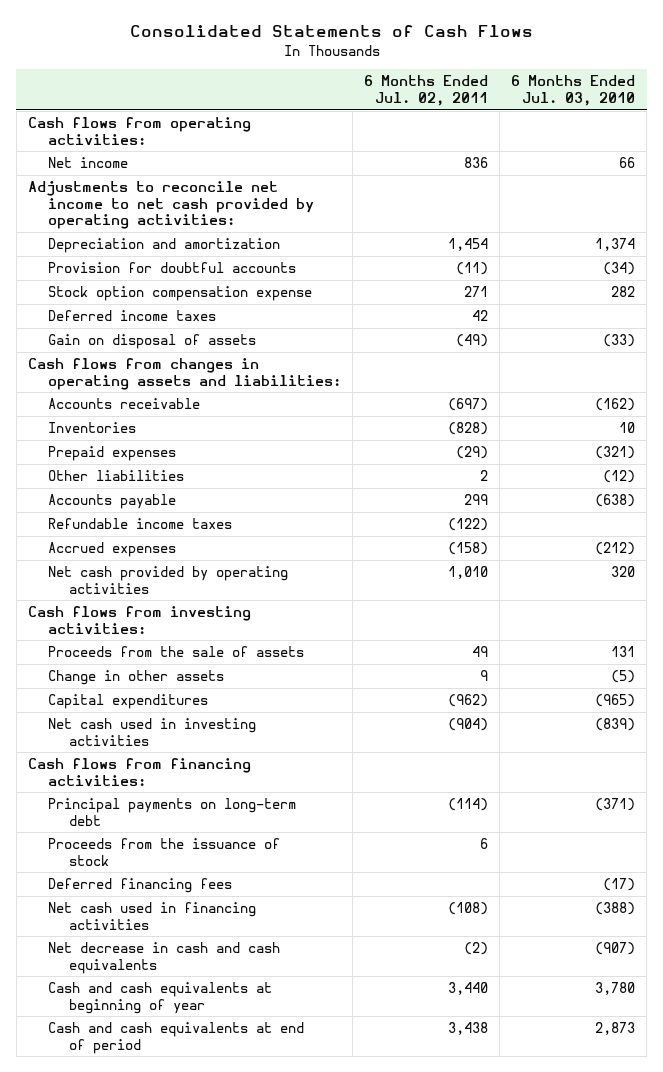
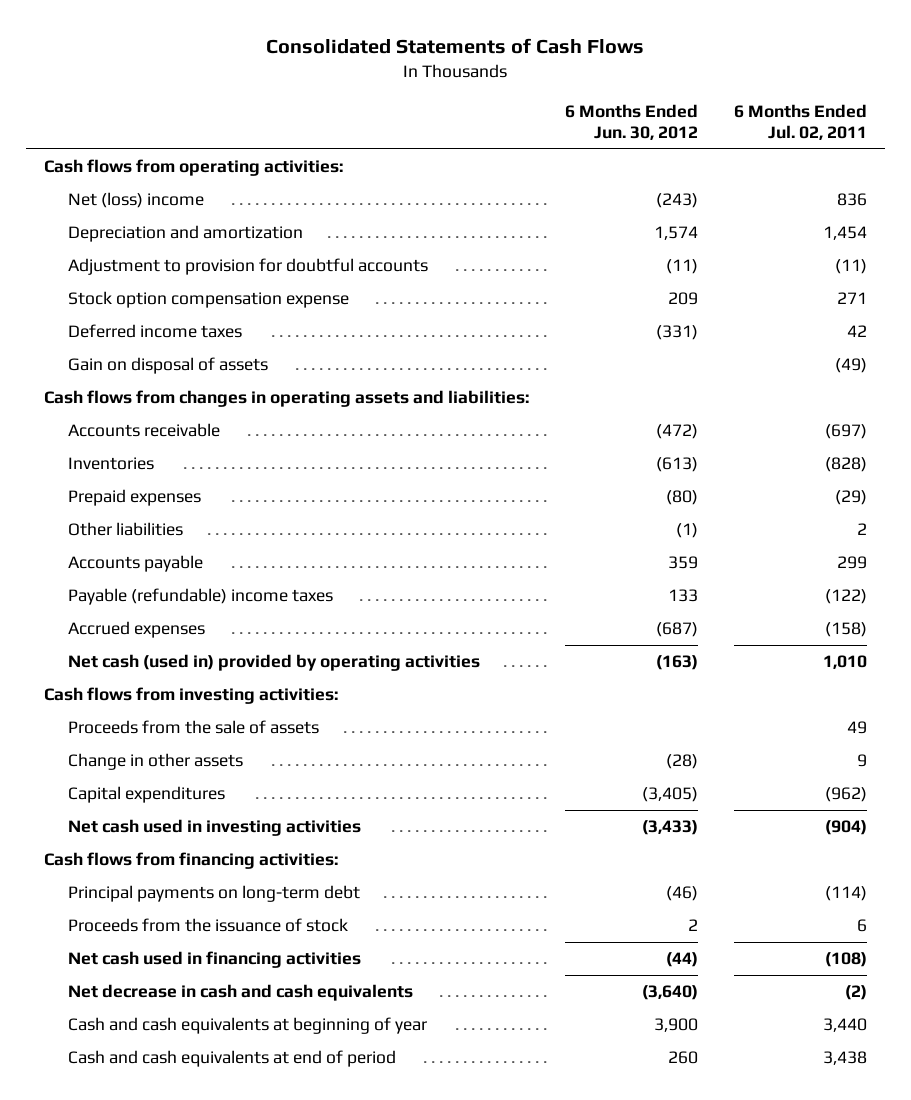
[511,75,636,107] 6 Months Ended Jul. 03, 2010 -> none
none -> [564,104,698,141] 6 Months Ended Jun. 30, 2012
[27,181,315,230] Adjustments to reconcile net income to net cash provided by operating activities: -> none
[48,157,129,169] Net income -> [68,192,205,209] Net (loss) income
[48,262,297,274] Provision for doubtful accounts -> [68,258,429,276] Adjustment to provision for doubtful accounts
[48,518,233,530] Refundable income taxes -> [68,588,334,606] Payable (refundable) income taxes
[48,566,289,594] Net cash provided by operating activities -> [68,654,481,672] Net cash (used in) provided by operating activities
[48,878,233,894] Deferred financing fees -> none

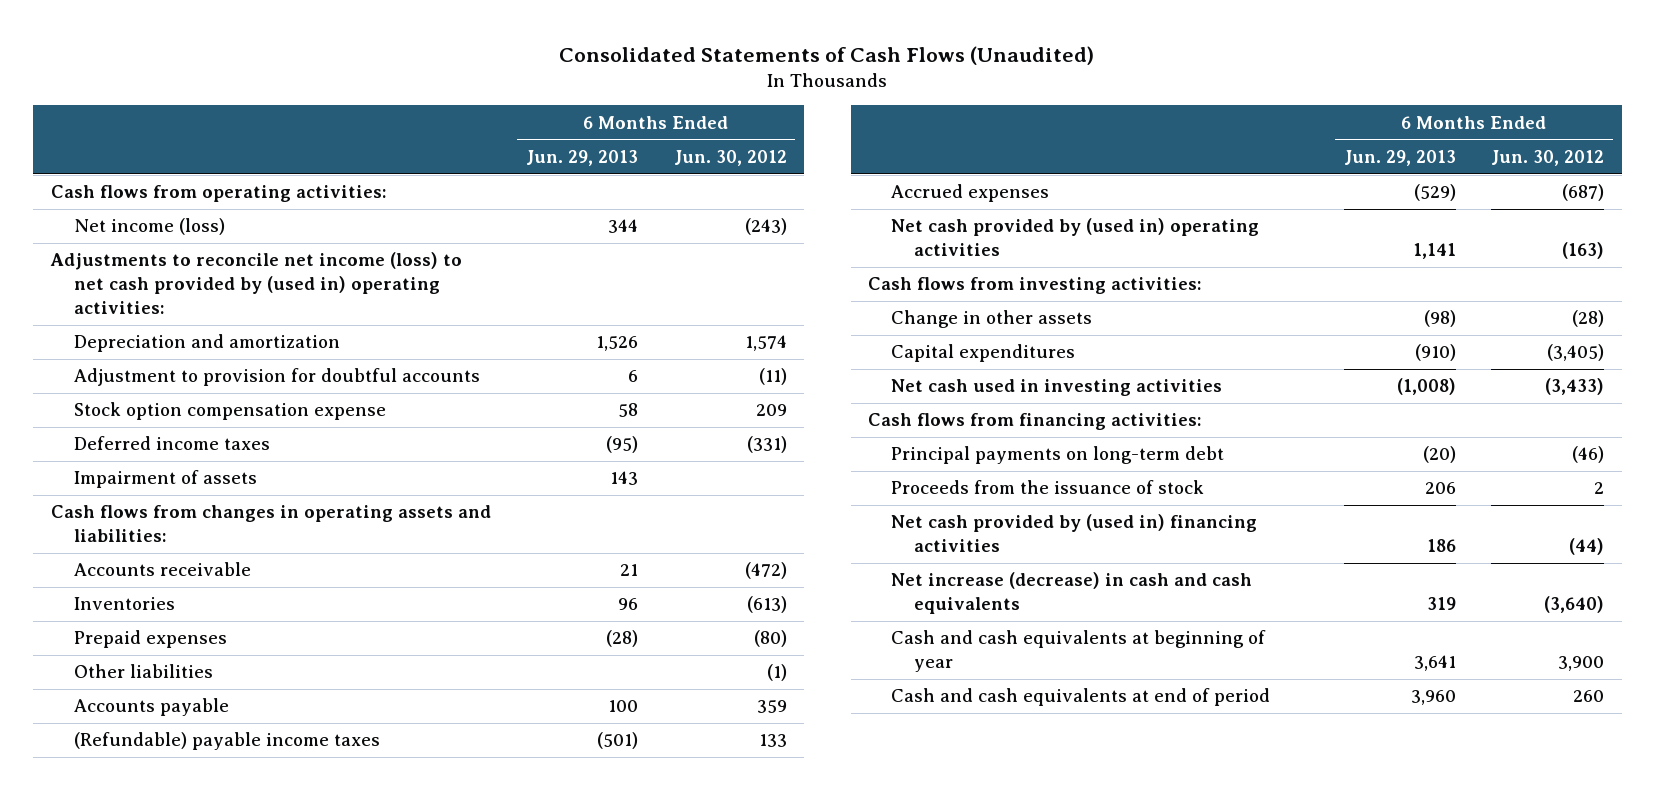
[266,38,645,55] Consolidated Statements of Cash Flows -> [559,45,1095,65] Consolidated Statements of Cash Flows (Unaudited)
[733,104,867,141] 6 Months Ended Jul. 02, 2011 -> none
none -> [526,150,639,167] Jun. 29, 2013
[68,192,205,209] Net (loss) income -> [73,218,225,236] Net income (loss)
none -> [49,252,462,315] Adjustments to reconcile net income (loss) to net cash provided by (used in) operating activities:
[68,357,269,375] Gain on disposal of assets -> none
none -> [73,470,257,489] Impairment of assets
[68,588,334,606] Payable (refundable) income taxes -> [73,732,380,751] (Refundable) payable income taxes
[68,654,481,672] Net cash (used in) provided by operating activities -> [891,218,1260,257] Net cash provided by (used in) operating activities
[68,720,320,735] Proceeds from the sale of assets -> none
[68,951,362,969] Net cash used in financing activities -> [891,514,1258,553] Net cash provided by (used in) financing activities
[68,984,414,1002] Net decrease in cash and cash equivalents -> [891,572,1253,615] Net increase (decrease) in cash and cash equivalents

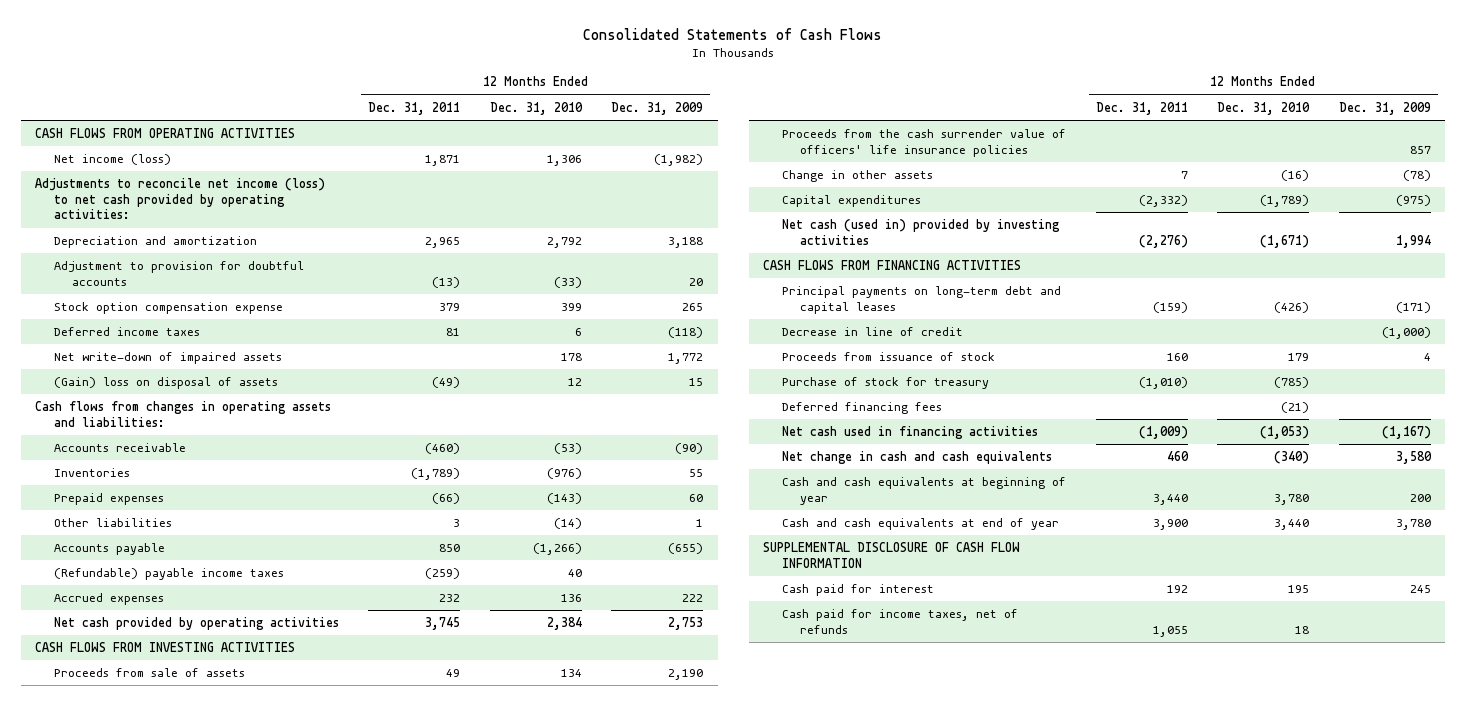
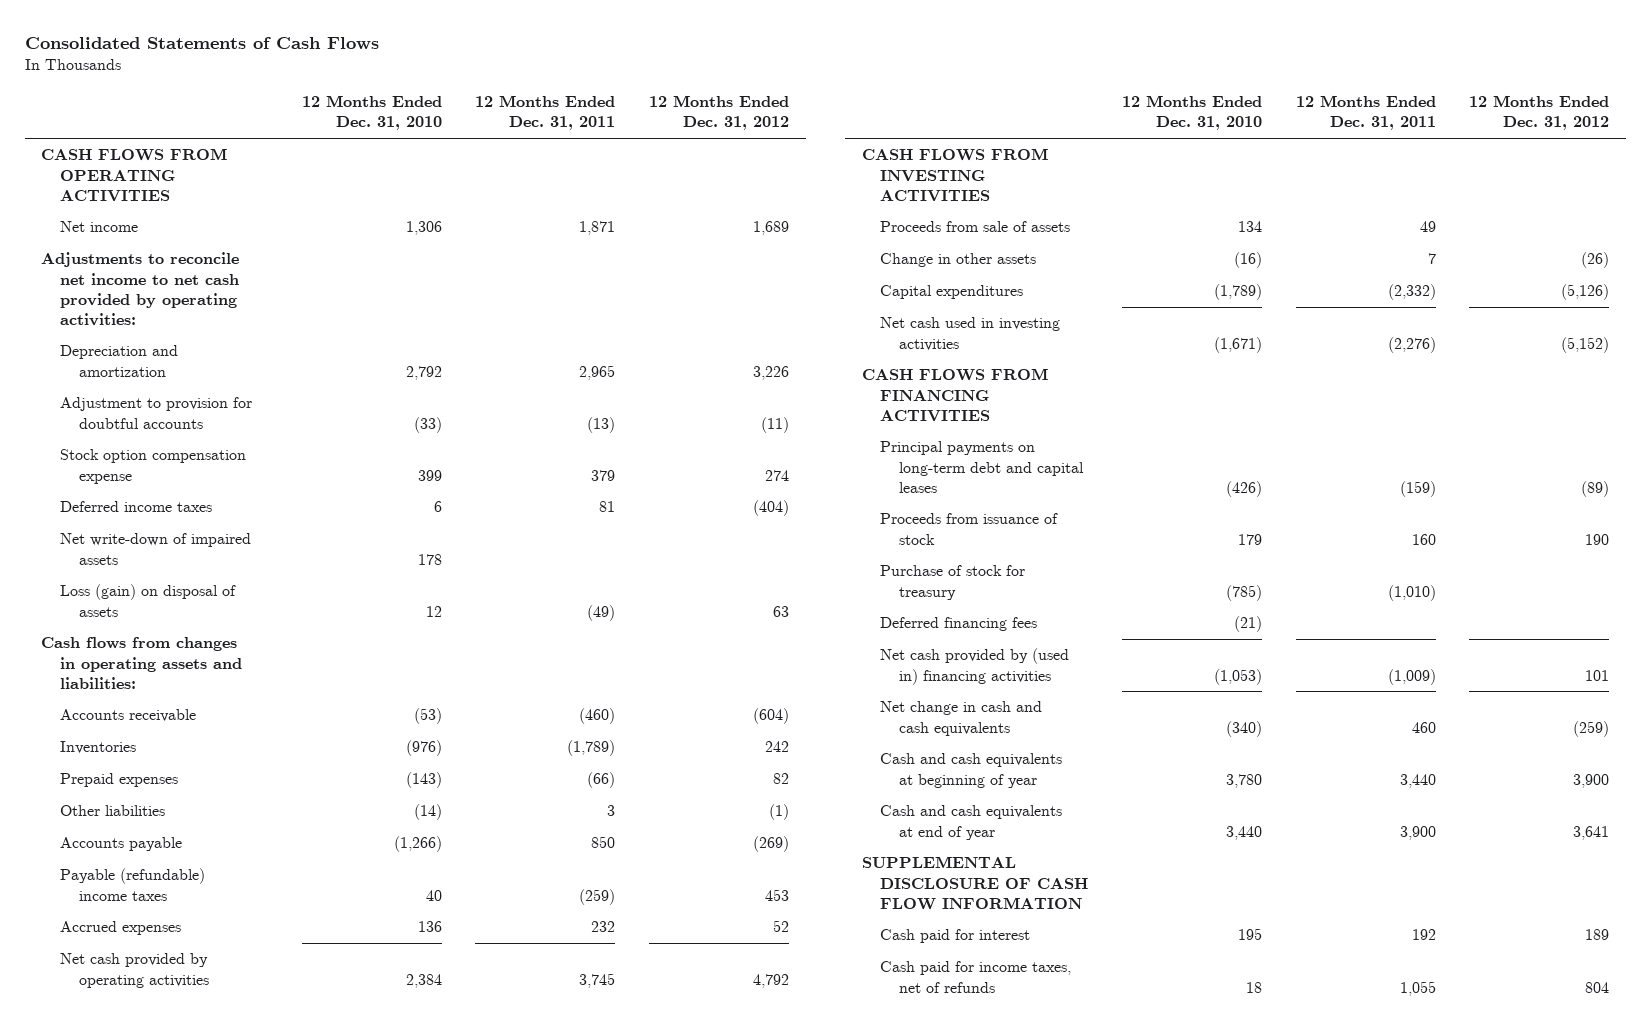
[610,101,703,115] Dec. 31, 2009 -> none
none -> [648,95,789,131] 12 Months Ended Dec. 31, 2012
[53,153,171,165] Net income (loss) -> [59,221,138,233] Net income
[35,177,326,220] Adjustments to reconcile net income (loss) to net cash provided by operating activities: -> [41,252,240,326] Adjustments to reconcile net income to net cash provided by operating activities:
[53,376,278,389] (Gain) loss on disposal of assets -> [59,584,236,617] Loss (gain) on disposal of assets
[53,567,284,580] (Refundable) payable income taxes -> [59,868,205,901] Payable (refundable) income taxes
[781,128,1066,157] Proceeds from the cash surrender value of officers' life insurance policies -> none
[781,218,1060,245] Net cash (used in) provided by investing activities -> [880,317,1061,351] Net cash used in investing activities
[781,326,963,336] Decrease in line of credit -> none
[781,425,1038,439] Net cash used in financing activities -> [880,648,1070,685] Net cash provided by (used in) financing activities

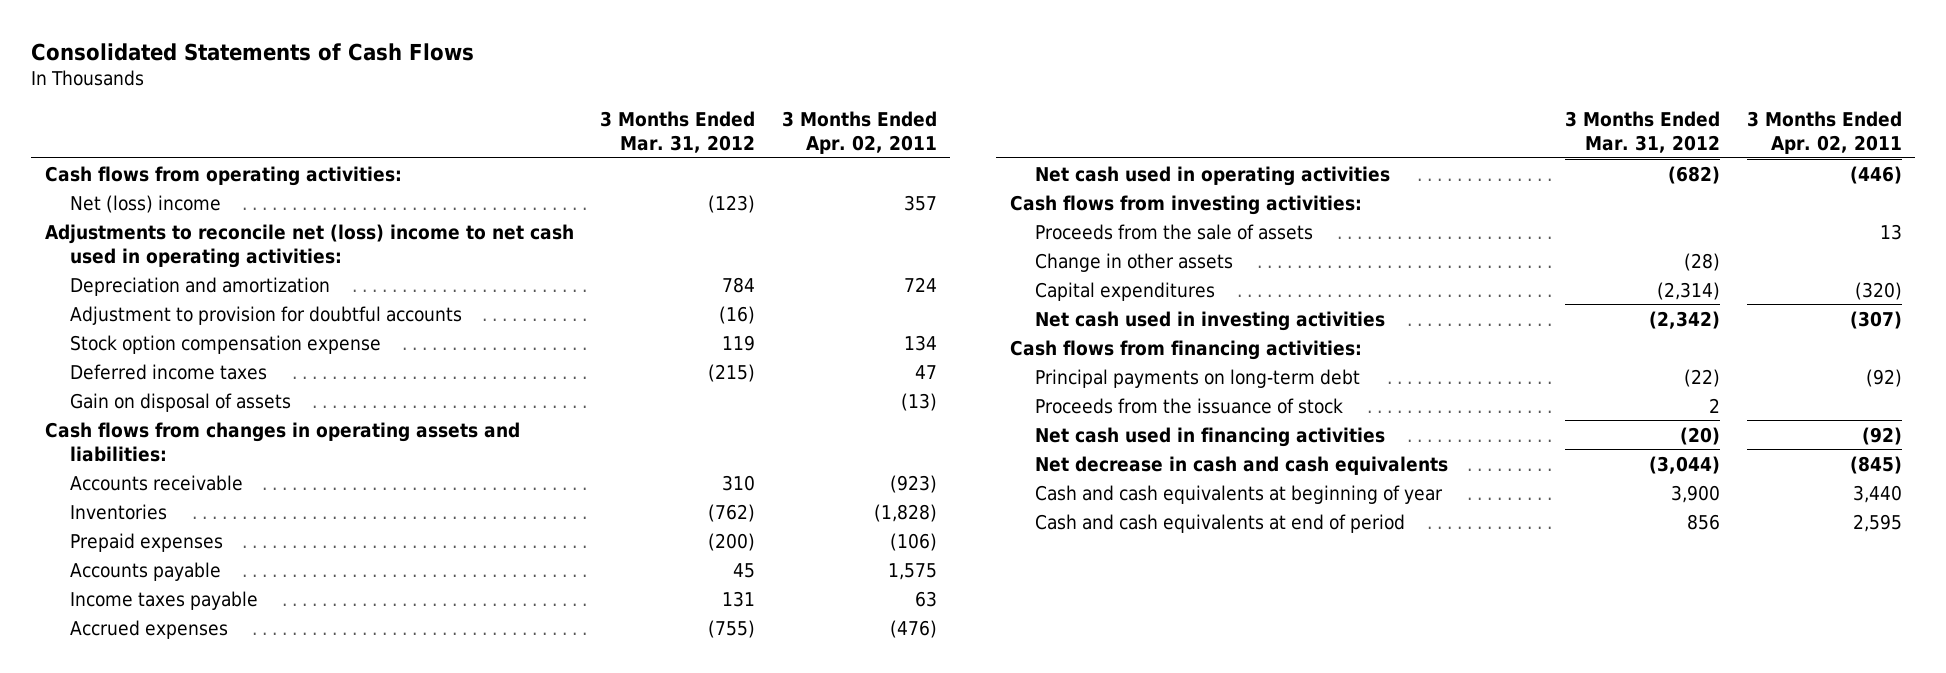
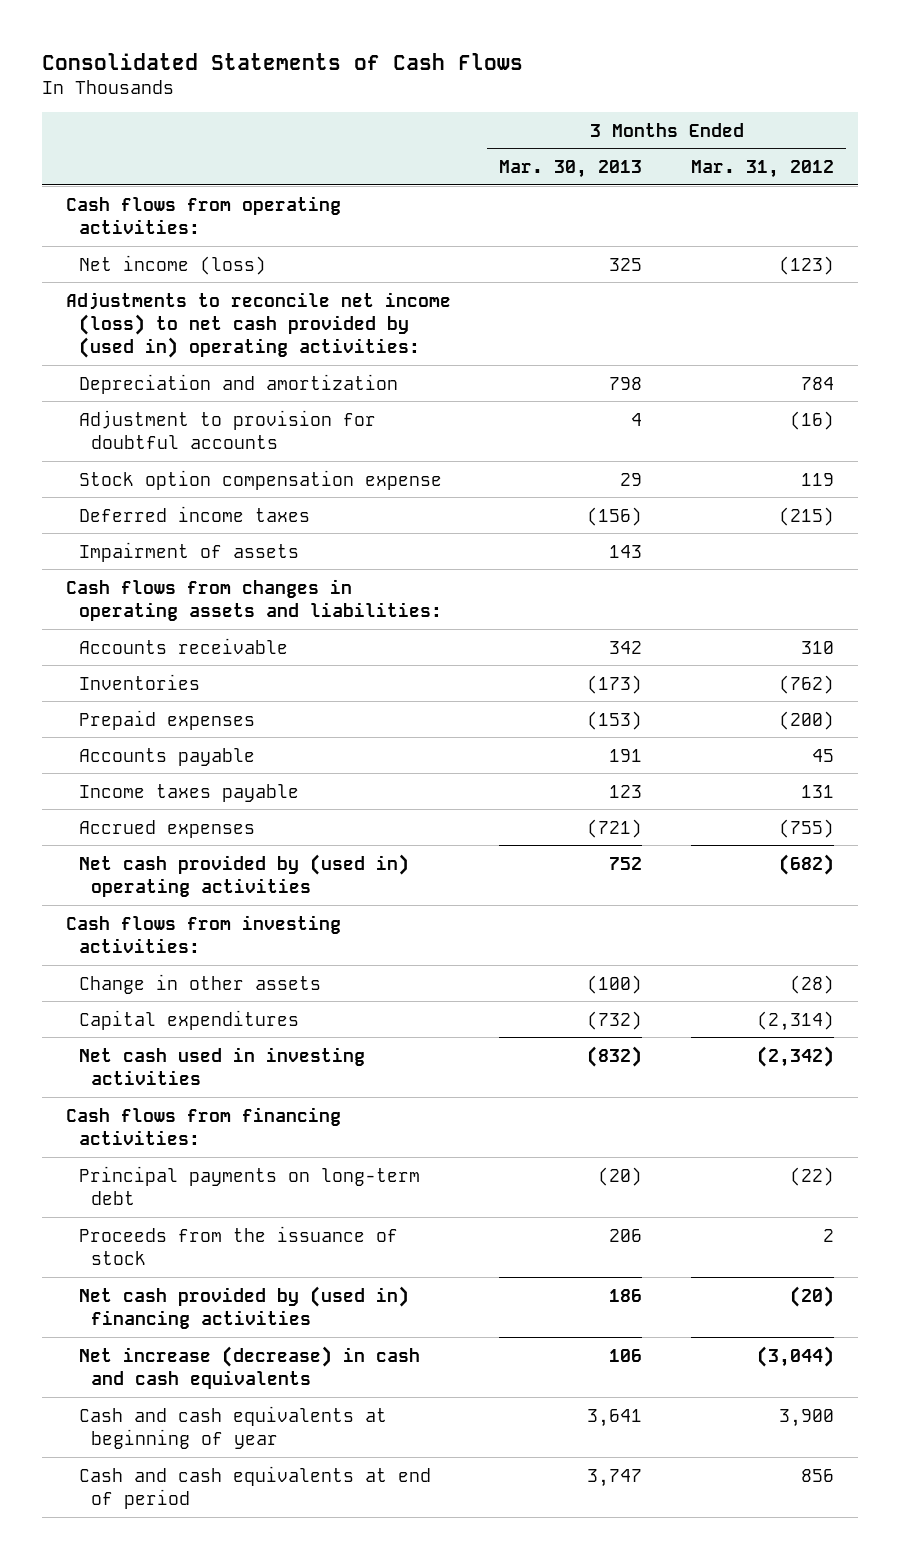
[781,110,937,154] 3 Months Ended Apr. 02, 2011 -> none
none -> [499,159,643,178] Mar. 30, 2013
[70,194,222,213] Net (loss) income -> [78,254,266,275] Net income (loss)
[44,223,574,268] Adjustments to reconcile net (loss) income to net cash used in operating activities: -> [65,291,451,358] Adjustments to reconcile net income (loss) to net cash provided by (used in) operating activities:
[70,392,292,412] Gain on disposal of assets -> [78,541,299,562] Impairment of assets
[1035,165,1391,186] Net cash used in operating activities -> [78,853,409,897] Net cash provided by (used in) operating activities
[1035,223,1314,240] Proceeds from the sale of assets -> none
[1035,426,1386,447] Net cash used in financing activities -> [78,1285,409,1329] Net cash provided by (used in) financing activities
[1035,455,1449,475] Net decrease in cash and cash equivalents -> [78,1345,420,1389] Net increase (decrease) in cash and cash equivalents

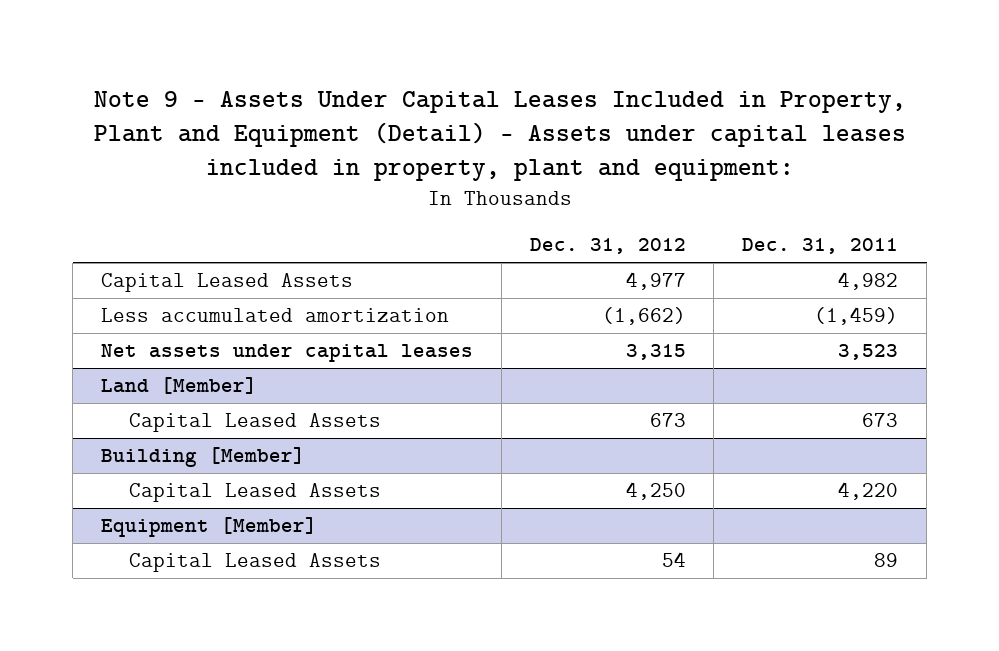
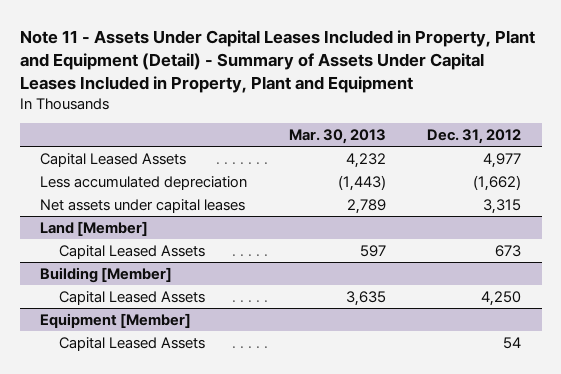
[93,90,906,182] Note 9 - Assets Under Capital Leases Included in Property, Plant and Equipment (Detail) - Assets under capital leases included in property, plant and equipment: -> [19,29,535,93] Note 11 - Assets Under Capital Leases Included in Property, Plant and Equipment (Detail) - Summary of Assets Under Capital Leases Included in Property, Plant and Equipment
[742,238,899,255] Dec. 31, 2011 -> none
none -> [288,129,386,145] Mar. 30, 2013
[100,308,449,323] Less accumulated amortization -> [40,175,248,190] Less accumulated depreciation

